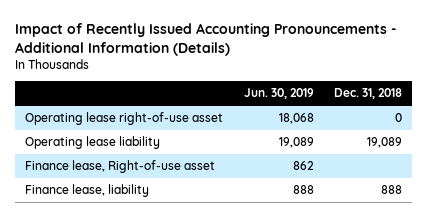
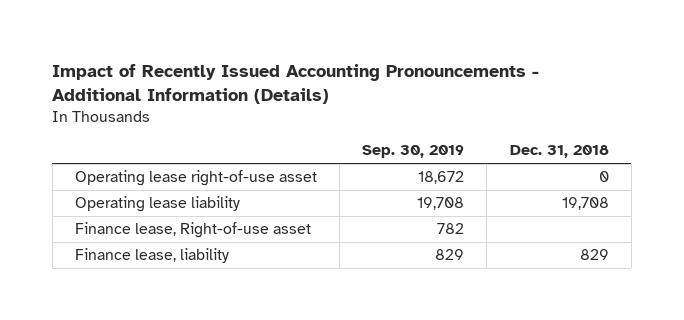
[243,88,314,100] Jun. 30, 2019 -> none
none -> [362,145,465,159] Sep. 30, 2019
[366,137,402,149] 19,089 -> [561,197,609,211] 19,708
[380,185,402,195] 888 -> [579,249,609,261] 829

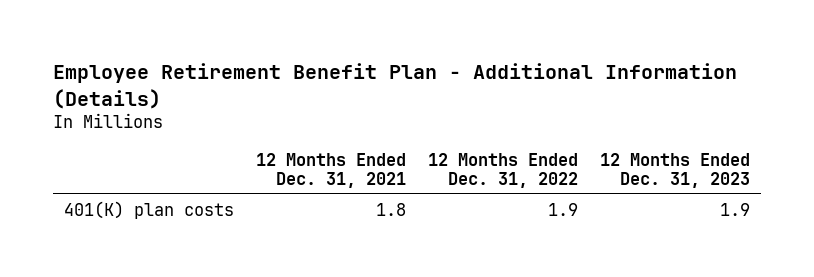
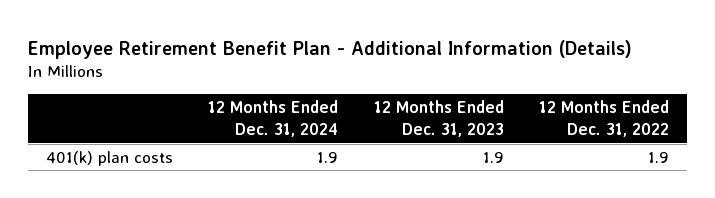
[256,152,407,189] 12 Months Ended Dec. 31, 2021 -> none
none -> [208,100,339,138] 12 Months Ended Dec. 31, 2024
[64,200,235,219] 401(K) plan costs -> [46,150,174,166] 401(k) plan costs

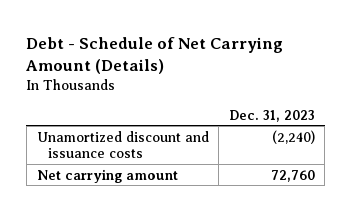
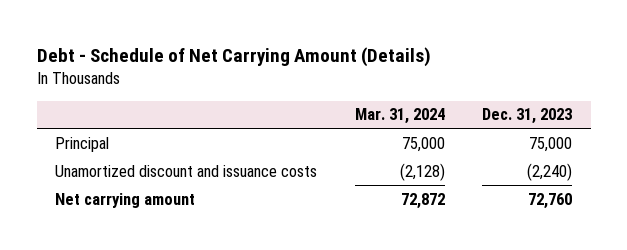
none -> [354,108,445,125] Mar. 31, 2024
none -> [55,136,110,152] Principal

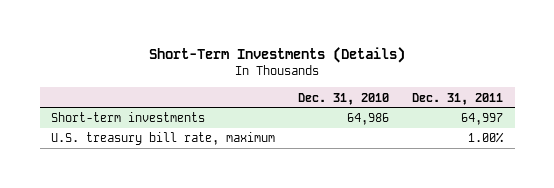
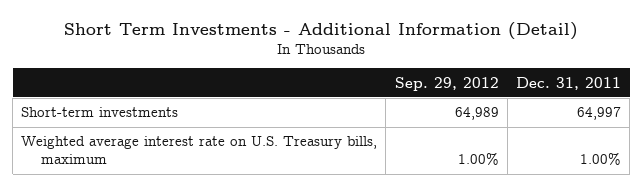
[149,46,406,63] Short-Term Investments (Details) -> [64,21,579,40] Short Term Investments - Additional Information (Detail)
[298,92,390,105] Dec. 31, 2010 -> none
none -> [394,76,499,91] Sep. 29, 2012
[51,132,276,146] U.S. treasury bill rate, maximum -> [21,136,378,165] Weighted average interest rate on U.S. Treasury bills, maximum

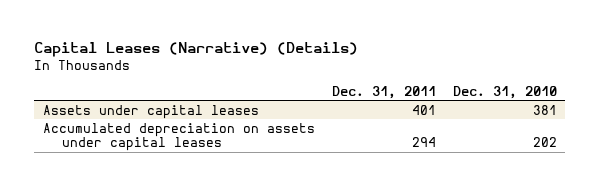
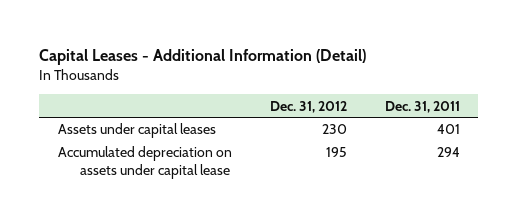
[34,42,359,58] Capital Leases (Narrative) (Details) -> [39,49,367,66] Capital Leases - Additional Information (Detail)
[452,85,557,99] Dec. 31, 2010 -> none
none -> [269,100,347,113] Dec. 31, 2012
[42,122,315,152] Accumulated depreciation on assets under capital leases -> [58,146,233,180] Accumulated depreciation on assets under capital lease

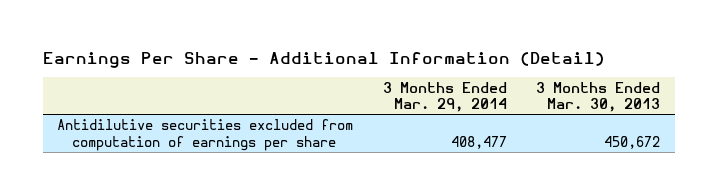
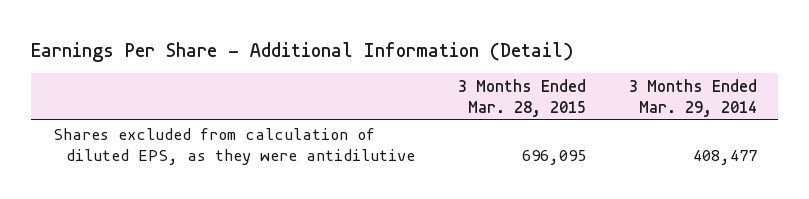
[536,81,661,113] 3 Months Ended Mar. 30, 2013 -> none
none -> [458,78,587,117] 3 Months Ended Mar. 28, 2015
[57,119,354,152] Antidilutive securities excluded from computation of earnings per share -> [52,127,416,165] Shares excluded from calculation of diluted EPS, as they were antidilutive

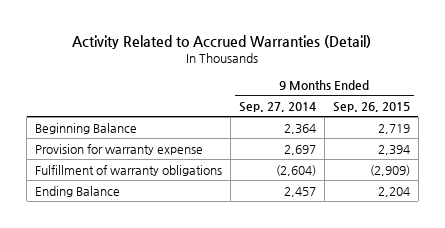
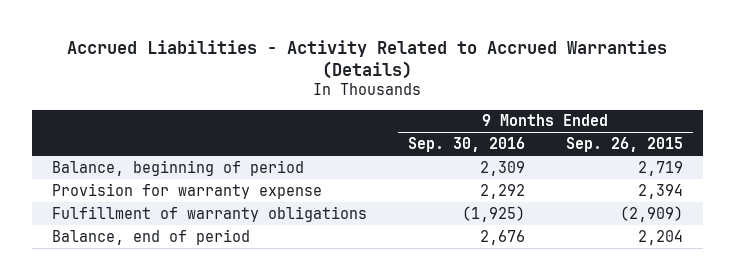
[72,34,372,49] Activity Related to Accrued Warranties (Detail) -> [67,39,668,79] Accrued Liabilities - Activity Related to Accrued Warranties (Details)
[238,102,316,113] Sep. 27, 2014 -> none
none -> [407,137,525,153] Sep. 30, 2016
[34,122,137,134] Beginning Balance -> [51,159,304,176] Balance, beginning of period
[34,185,120,197] Ending Balance -> [51,228,250,245] Balance, end of period

